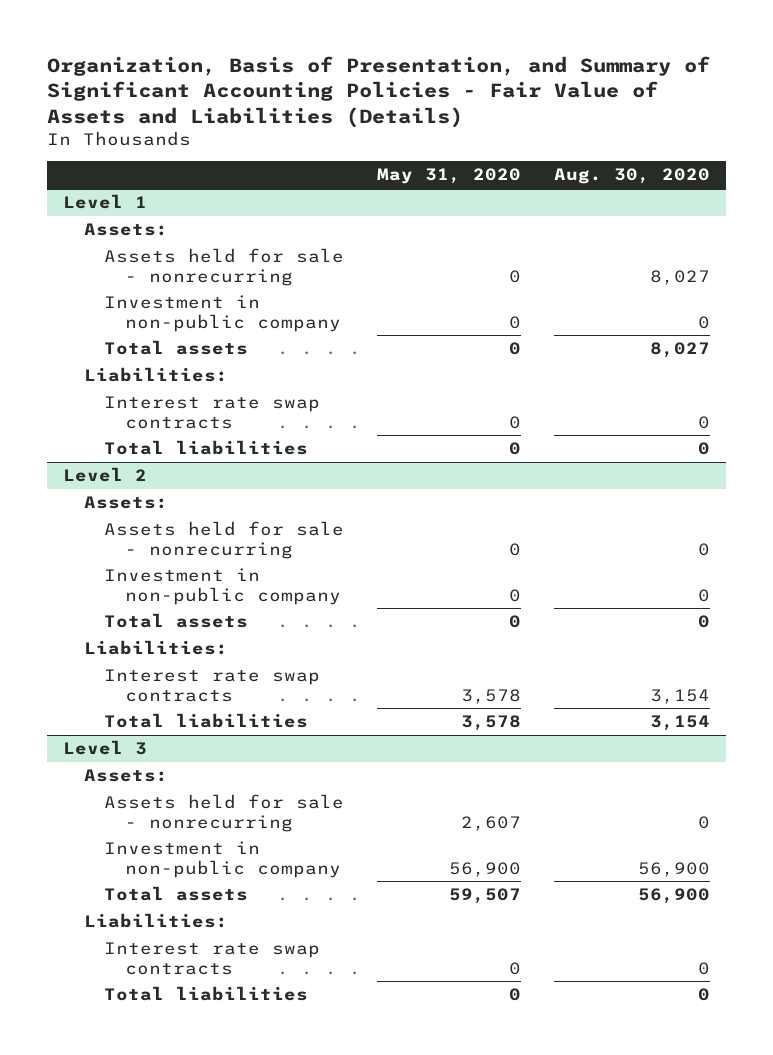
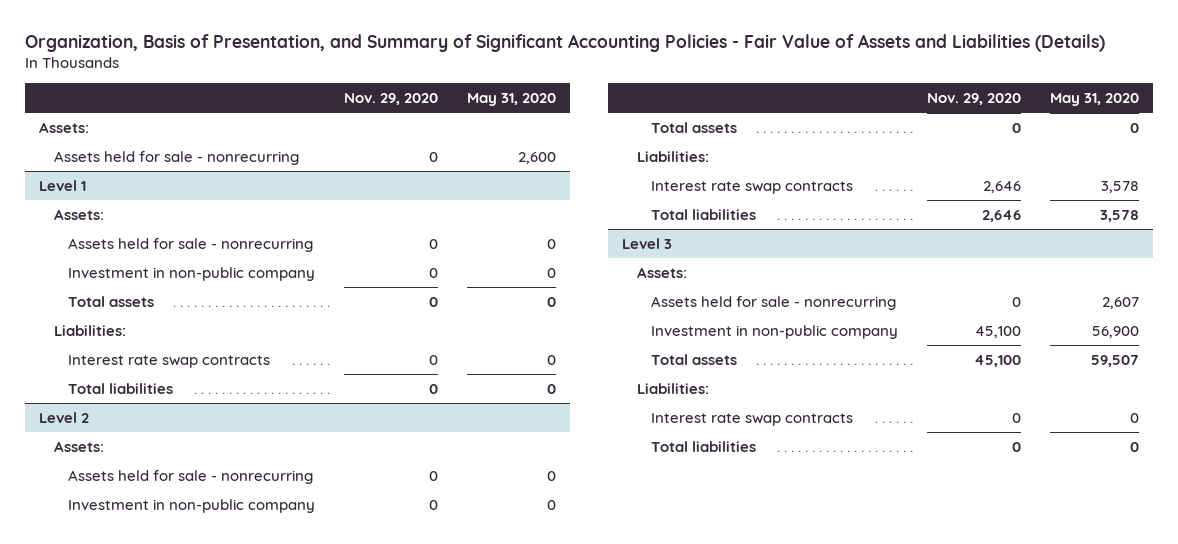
[554,168,711,185] Aug. 30, 2020 -> none
none -> [344,93,439,106] Nov. 29, 2020
none -> [38,121,89,133] Assets:
none -> [53,150,299,165] Assets held for sale - nonrecurring

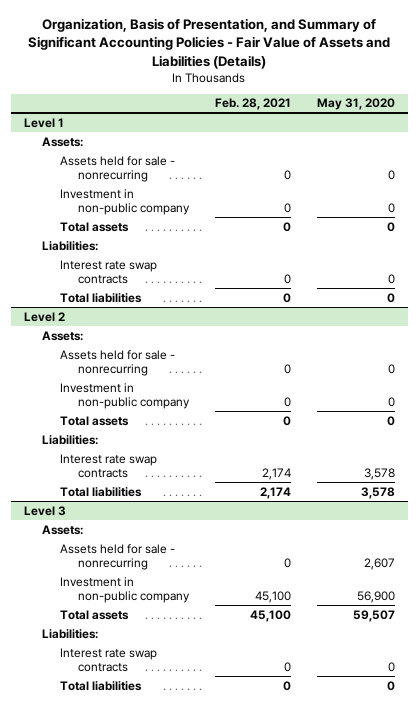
[344,93,439,106] Nov. 29, 2020 -> none
none -> [214,98,291,111] Feb. 28, 2021
[38,121,89,133] Assets: -> none
[53,150,299,165] Assets held for sale - nonrecurring -> none

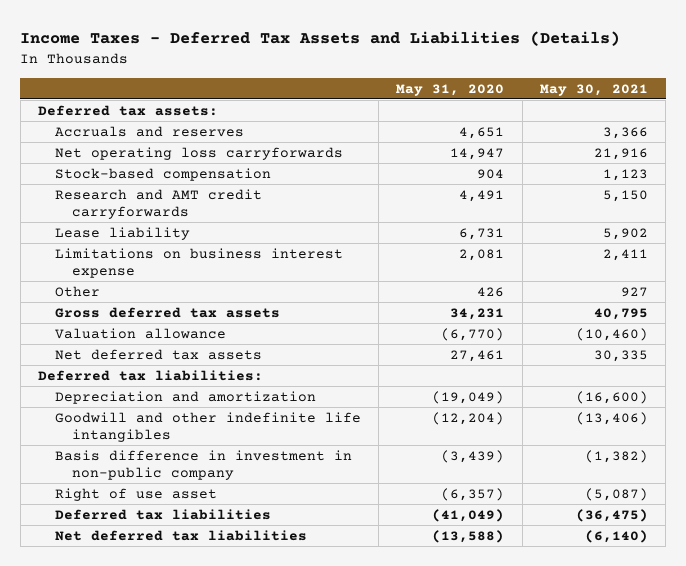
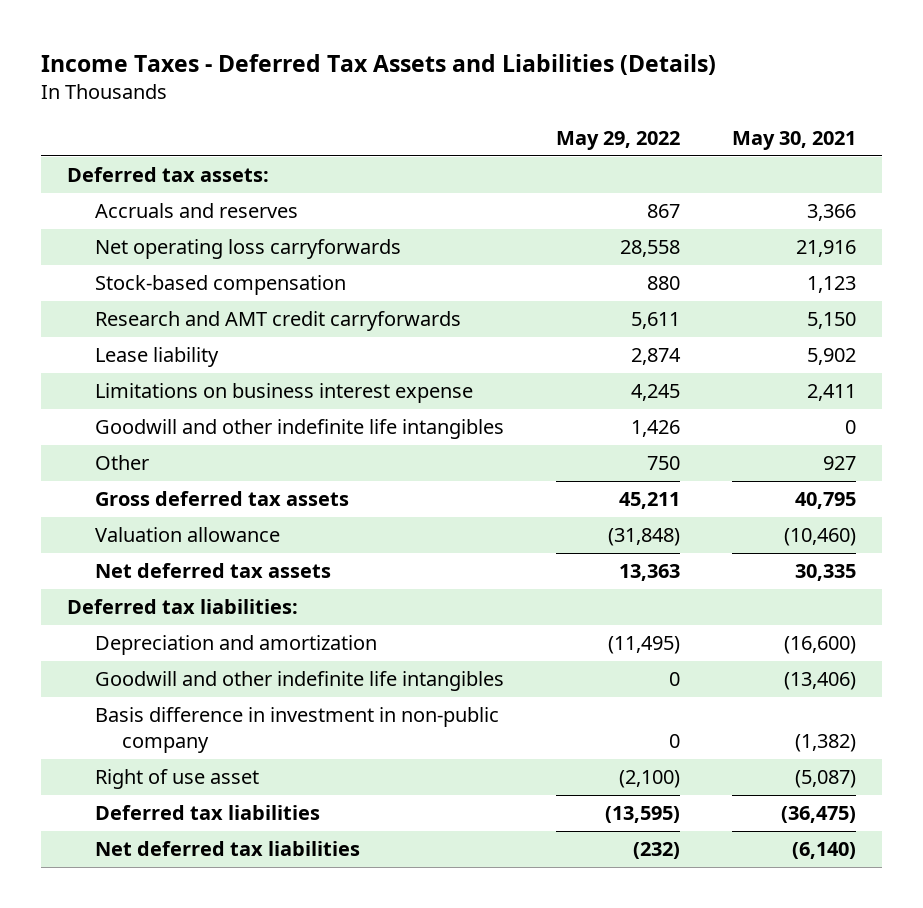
[396,83,505,96] May 31, 2020 -> none
none -> [555,130,680,150] May 29, 2022
none -> [94,419,504,440] Goodwill and other indefinite life intangibles

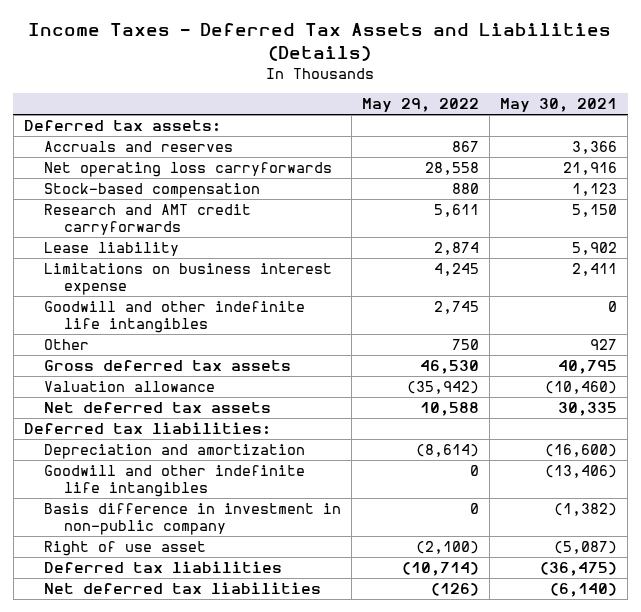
[630,420,680,438] 1,426 -> [434,301,480,315] 2,745
[618,492,680,510] 45,211 -> [420,360,480,375] 46,530
[607,528,680,547] (31,848) -> [407,381,480,395] (35,942)
[618,564,680,582] 13,363 -> [420,402,480,417] 10,588
[607,636,680,655] (11,495) -> [416,444,480,458] (8,614)
[604,806,680,824] (13,595) -> [402,562,480,577] (10,714)
[632,842,680,860] (232) -> [431,583,480,597] (126)

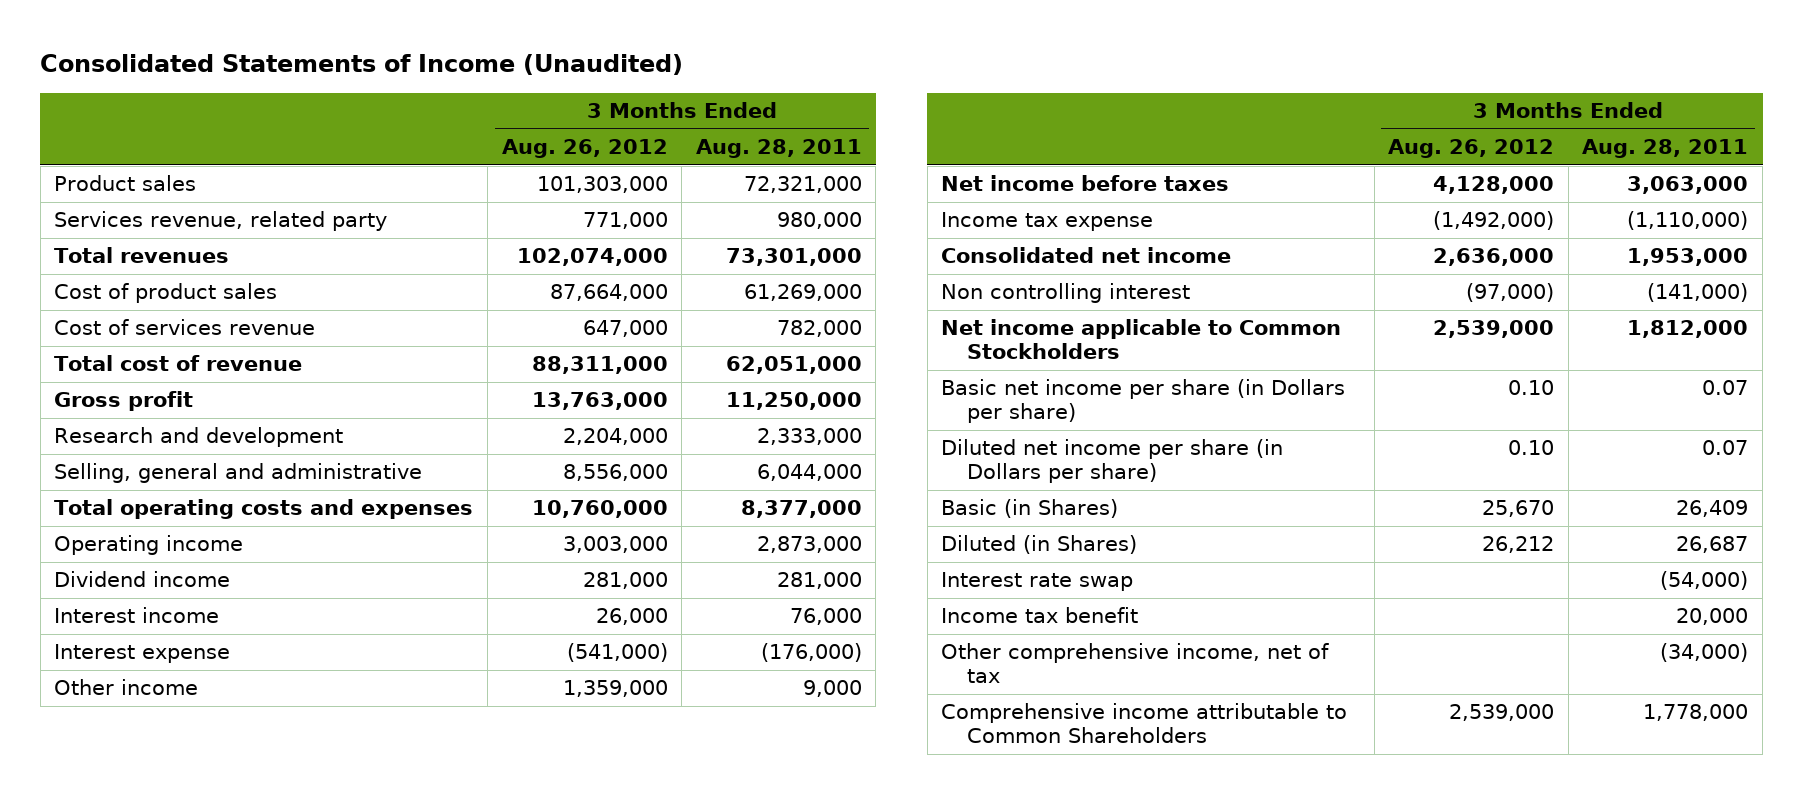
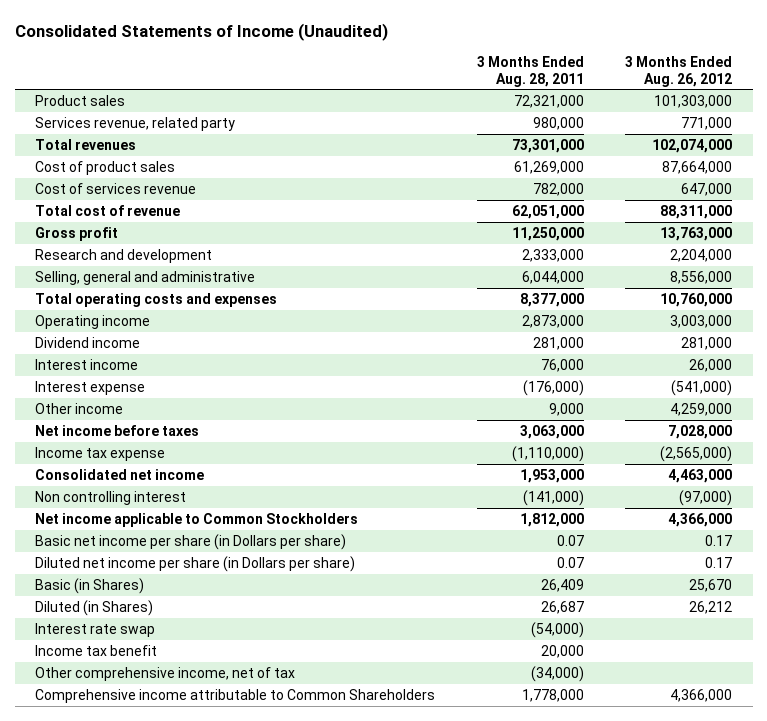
[562,680,668,698] 1,359,000 -> [669,402,732,416] 4,259,000
[1433,176,1555,195] 4,128,000 -> [667,424,732,439] 7,028,000
[1433,211,1555,231] (1,492,000) -> [659,445,732,462] (2,565,000)
[1433,248,1555,267] 2,636,000 -> [667,468,732,483] 4,463,000
[1433,320,1555,339] 2,539,000 -> [667,512,732,527] 4,366,000
[1508,380,1555,396] 0.10 -> [704,534,732,546] 0.17
[1508,440,1555,456] 0.10 -> [704,556,732,568] 0.17
[1449,704,1555,722] 2,539,000 -> [669,688,732,702] 4,366,000

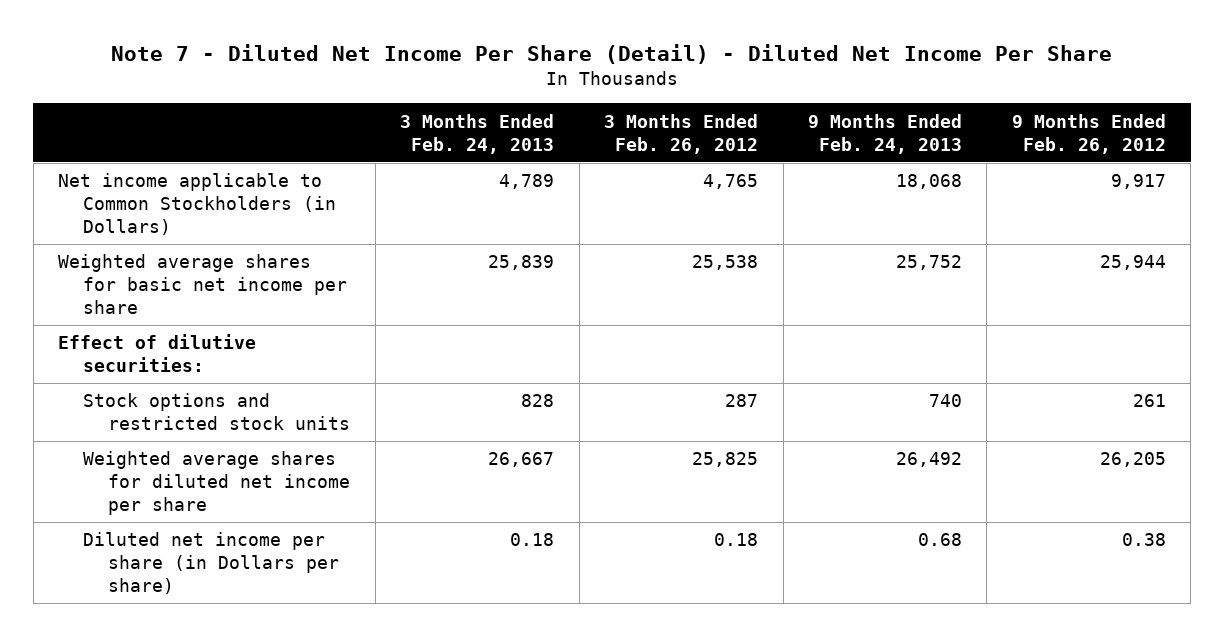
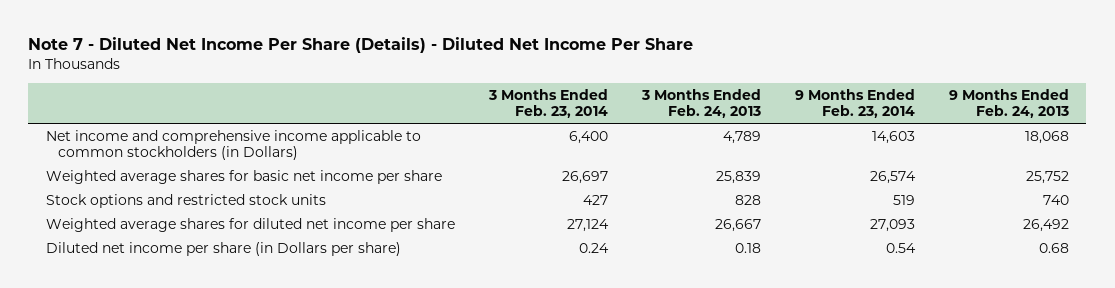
[111,44,1113,65] Note 7 - Diluted Net Income Per Share (Detail) - Diluted Net Income Per Share -> [28,37,694,54] Note 7 - Diluted Net Income Per Share (Details) - Diluted Net Income Per Share
[604,113,759,154] 3 Months Ended Feb. 26, 2012 -> none
[1011,113,1166,154] 9 Months Ended Feb. 26, 2012 -> none
none -> [487,88,608,119] 3 Months Ended Feb. 23, 2014
none -> [795,88,916,119] 9 Months Ended Feb. 23, 2014
[58,173,337,236] Net income applicable to Common Stockholders (in Dollars) -> [45,129,421,161] Net income and comprehensive income applicable to common stockholders (in Dollars)
[58,334,257,373] Effect of dilutive securities: -> none

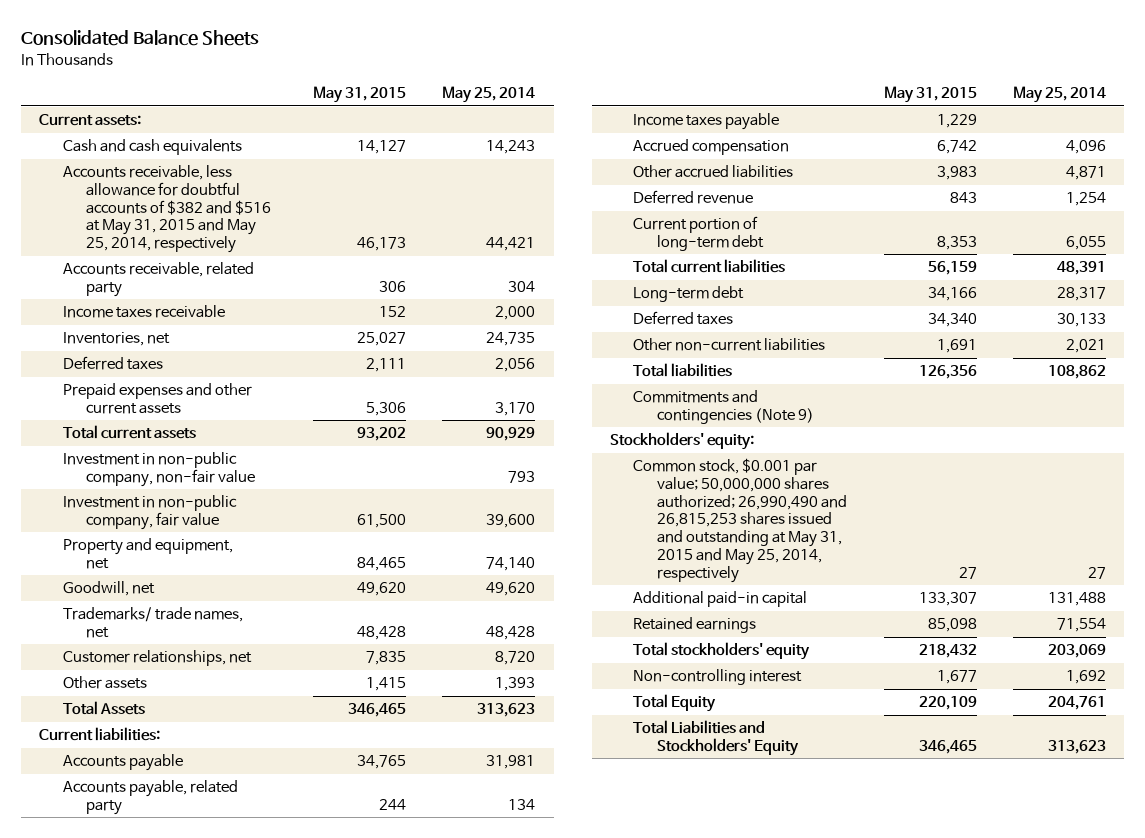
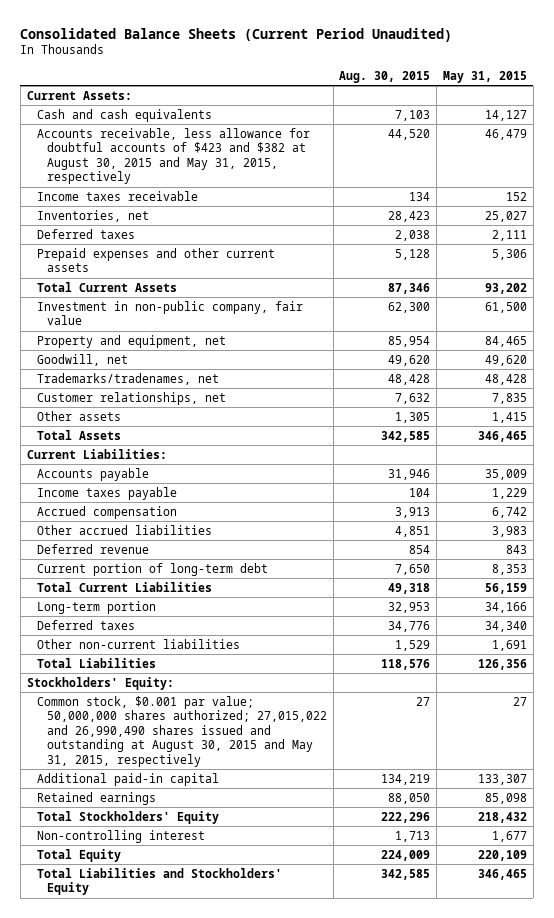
[20,30,259,47] Consolidated Balance Sheets -> [20,27,453,42] Consolidated Balance Sheets (Current Period Unaudited)
[442,86,536,104] May 25, 2014 -> none
none -> [339,70,431,83] Aug. 30, 2015
[39,114,142,127] Current assets: -> [26,90,132,100] Current Assets:
[62,262,254,298] Accounts receivable, related party -> none
[62,165,272,254] Accounts receivable, less allowance for doubtful accounts of $382 and $516 at May 31, 2015 and May 25, 2014, respectively -> [36,127,310,185] Accounts receivable, less allowance for doubtful accounts of $423 and $382 at August 30, 2015 and May 31, 2015, respectively
[356,237,406,252] 46,173 -> [484,128,527,140] 46,479
[62,452,256,488] Investment in non-public company, non-fair value -> none
[62,425,196,440] Total current assets -> [36,281,177,292] Total Current Assets
[62,607,243,639] Trademarks/ trade names, net -> [36,372,219,385] Trademarks/tradenames, net
[62,780,238,816] Accounts payable, related party -> none
[39,727,161,742] Current liabilities: -> [26,448,167,459] Current Liabilities:
[356,755,406,770] 34,765 -> [484,468,527,480] 35,009
[633,259,786,274] Total current liabilities -> [36,581,212,592] Total Current Liabilities
[633,286,745,303] Long-term debt -> [36,600,156,614] Long-term portion
[633,390,814,425] Commitments and contingencies (Note 9) -> none
[633,363,733,378] Total liabilities -> [36,657,156,668] Total Liabilities
[609,432,754,451] Stockholders' equity: -> [26,676,174,690] Stockholders' Equity:
[633,458,847,583] Common stock, $0.001 par value; 50,000,000 shares authorized; 26,990,490 and 26,815,253 shares issued and outstanding at May 31, 2015 and May 25, 2014, respectively -> [36,695,327,767] Common stock, $0.001 par value; 50,000,000 shares authorized; 27,015,022 and 26,990,490 shares issued and outstanding at August 30, 2015 and May 31, 2015, respectively
[633,642,811,661] Total stockholders' equity -> [36,810,219,824] Total Stockholders' Equity

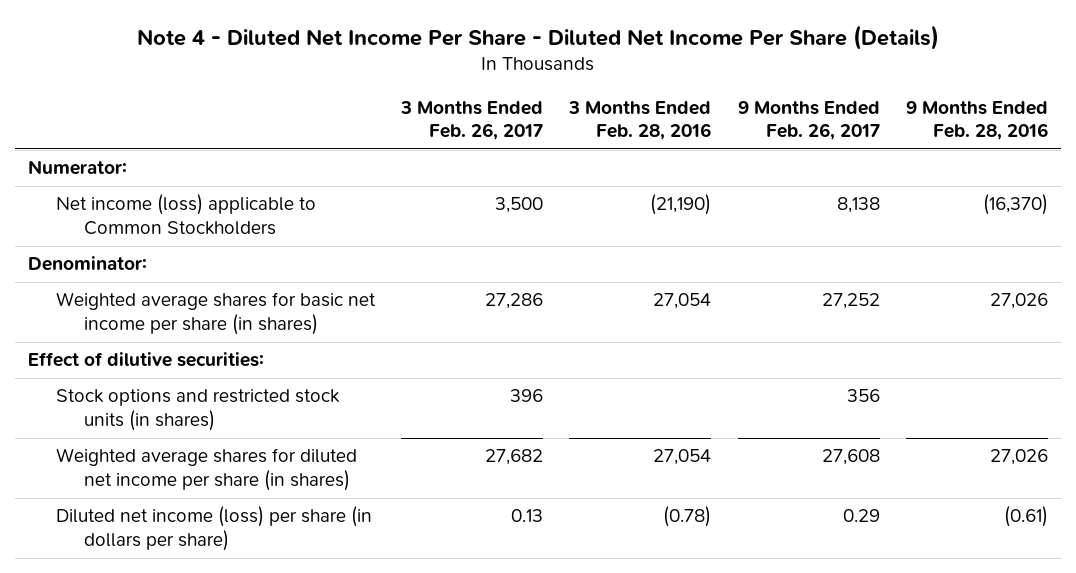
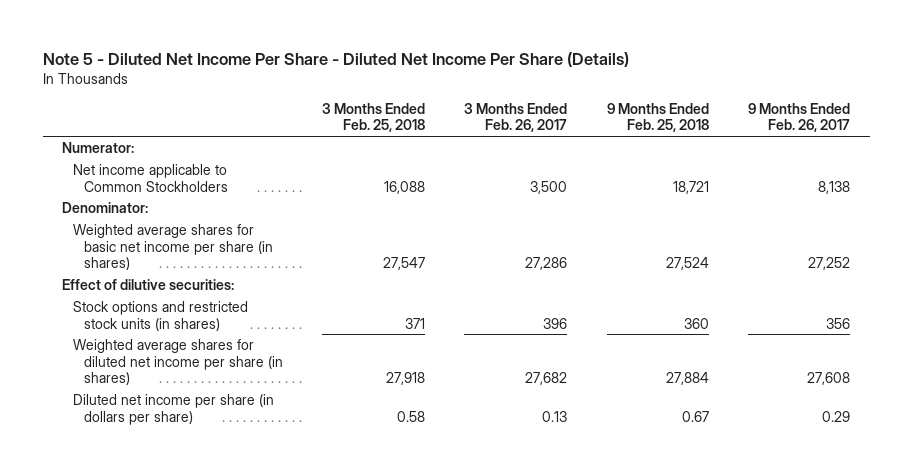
[137,24,940,50] Note 4 - Diluted Net Income Per Share - Diluted Net Income Per Share (Details) -> [42,51,629,67] Note 5 - Diluted Net Income Per Share - Diluted Net Income Per Share (Details)
[568,100,712,141] 3 Months Ended Feb. 28, 2016 -> none
[905,100,1048,141] 9 Months Ended Feb. 28, 2016 -> none
none -> [321,103,425,133] 3 Months Ended Feb. 25, 2018
none -> [606,103,709,133] 9 Months Ended Feb. 25, 2018
[55,194,316,236] Net income (loss) applicable to Common Stockholders -> [72,164,228,192] Net income applicable to Common Stockholders
[55,506,372,552] Diluted net income (loss) per share (in dollars per share) -> [72,394,274,425] Diluted net income per share (in dollars per share)

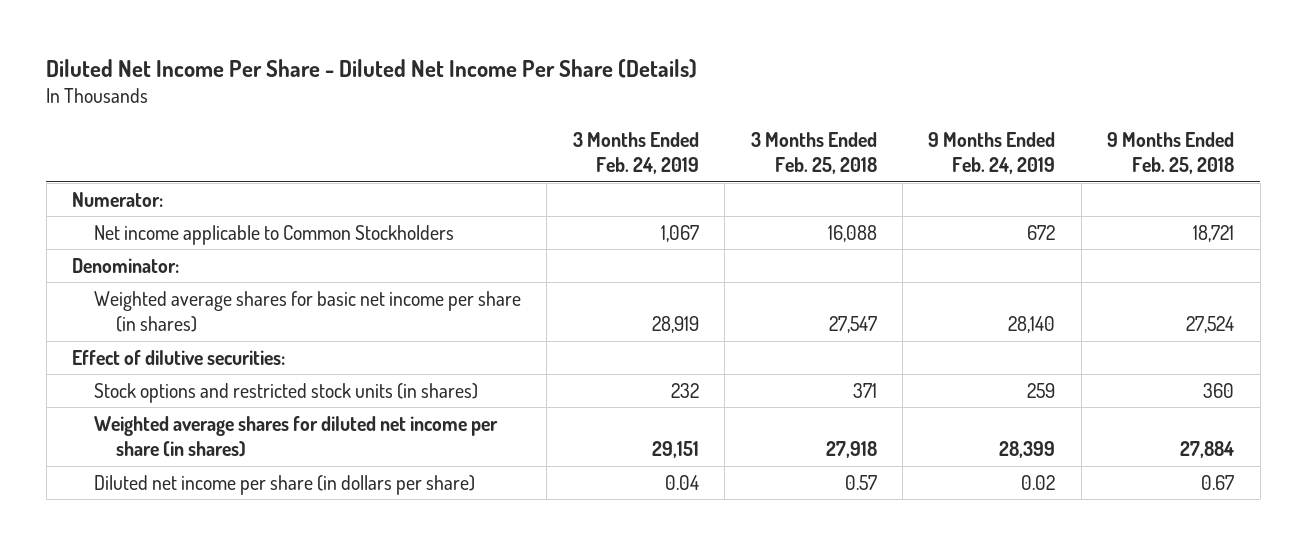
[42,51,629,67] Note 5 - Diluted Net Income Per Share - Diluted Net Income Per Share (Details) -> [46,58,698,78] Diluted Net Income Per Share - Diluted Net Income Per Share (Details)
[464,103,568,133] 3 Months Ended Feb. 26, 2017 -> none
[748,103,851,133] 9 Months Ended Feb. 26, 2017 -> none
none -> [572,131,699,175] 3 Months Ended Feb. 24, 2019
none -> [928,131,1056,175] 9 Months Ended Feb. 24, 2019
[396,410,425,422] 0.58 -> [844,474,877,490] 0.57

